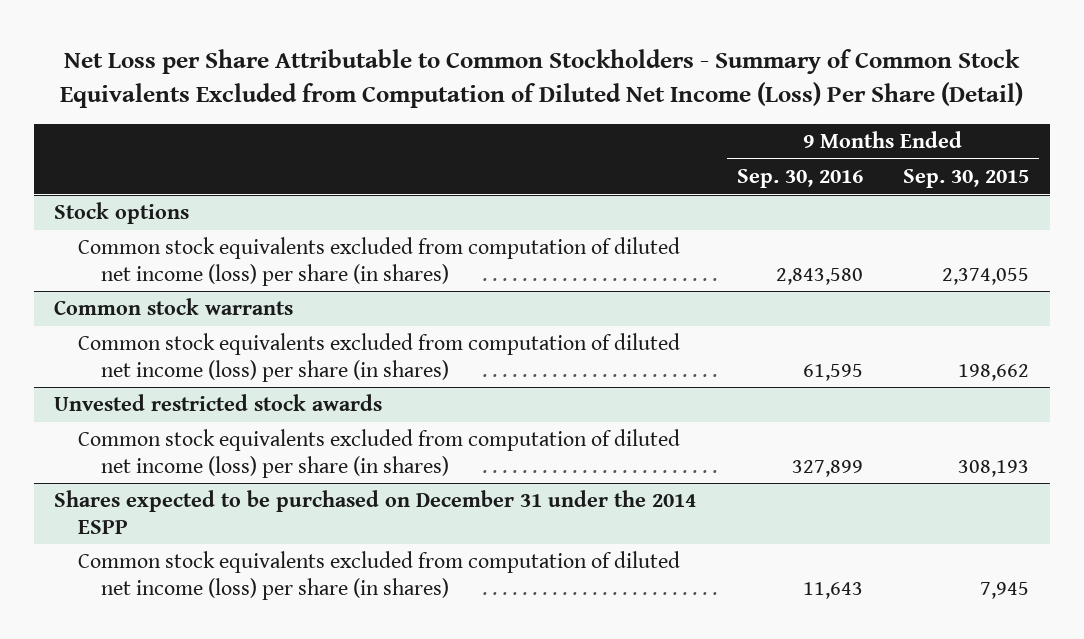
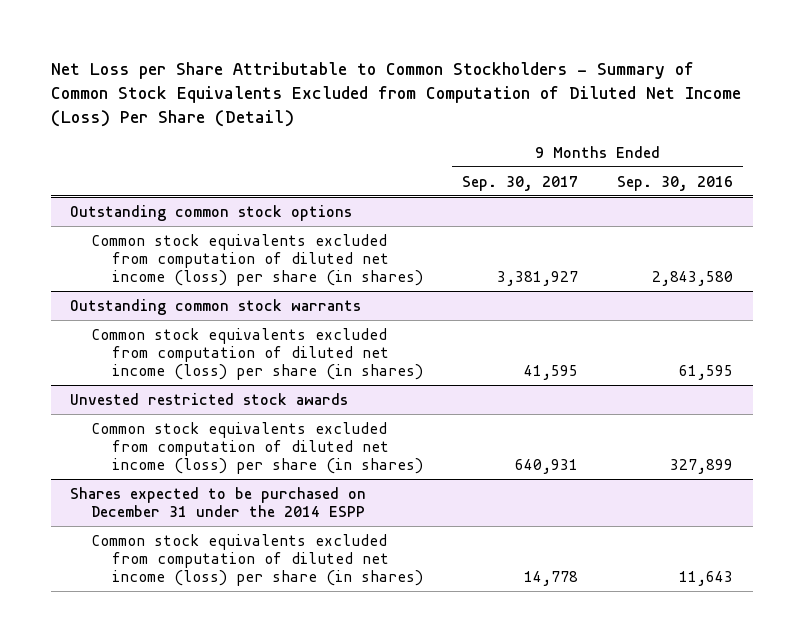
[903,169,1030,189] Sep. 30, 2015 -> none
none -> [462,175,579,191] Sep. 30, 2017
[54,202,190,225] Stock options -> [70,204,353,221] Outstanding common stock options
[54,298,294,316] Common stock warrants -> [70,298,362,315] Outstanding common stock warrants

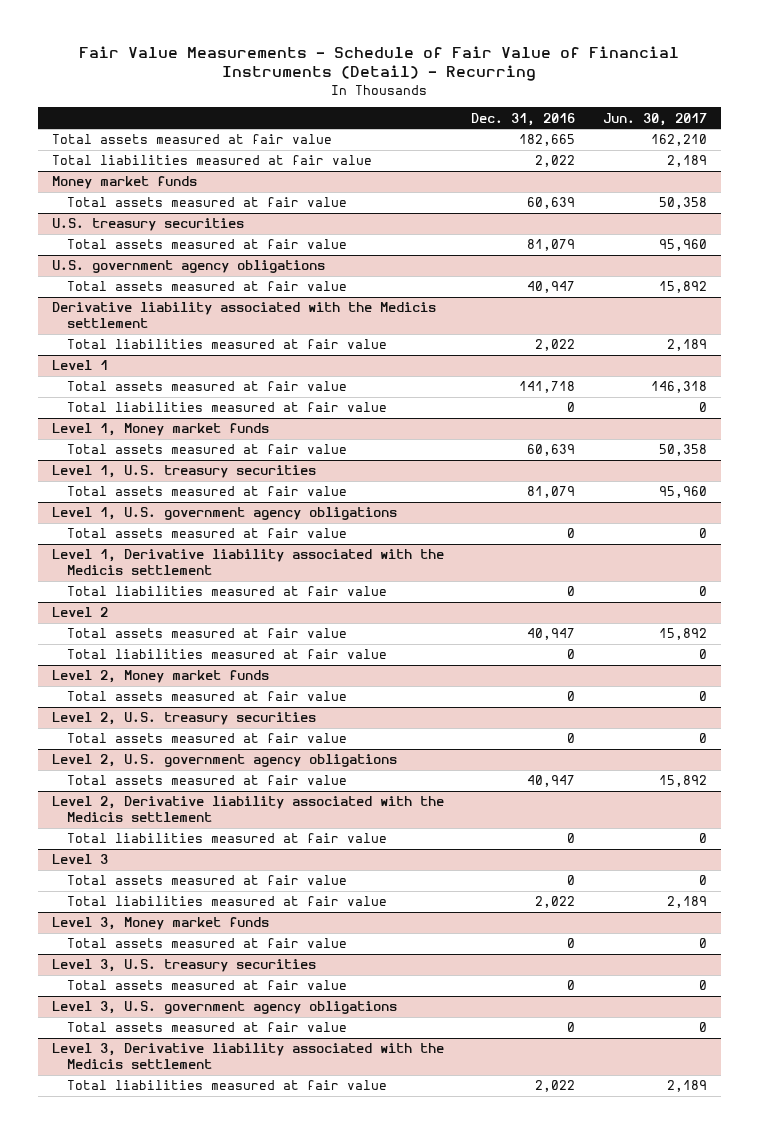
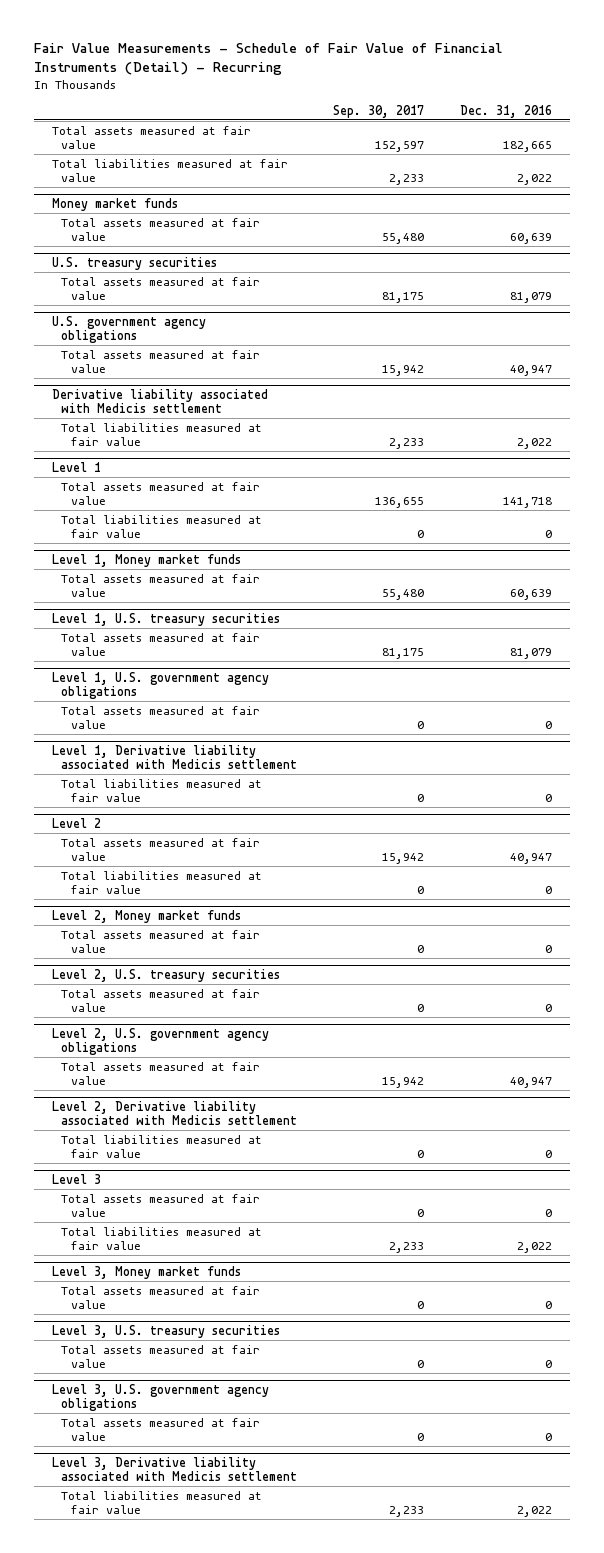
[602,112,707,126] Jun. 30, 2017 -> none
none -> [333,104,425,118] Sep. 30, 2017
[51,302,436,328] Derivative liability associated with the Medicis settlement -> [51,388,268,414] Derivative liability associated with Medicis settlement
[51,549,444,575] Level 1, Derivative liability associated with the Medicis settlement -> [51,744,298,770] Level 1, Derivative liability associated with Medicis settlement
[51,796,444,822] Level 2, Derivative liability associated with the Medicis settlement -> [51,1100,298,1126] Level 2, Derivative liability associated with Medicis settlement
[51,1043,444,1069] Level 3, Derivative liability associated with the Medicis settlement -> [51,1456,298,1482] Level 3, Derivative liability associated with Medicis settlement

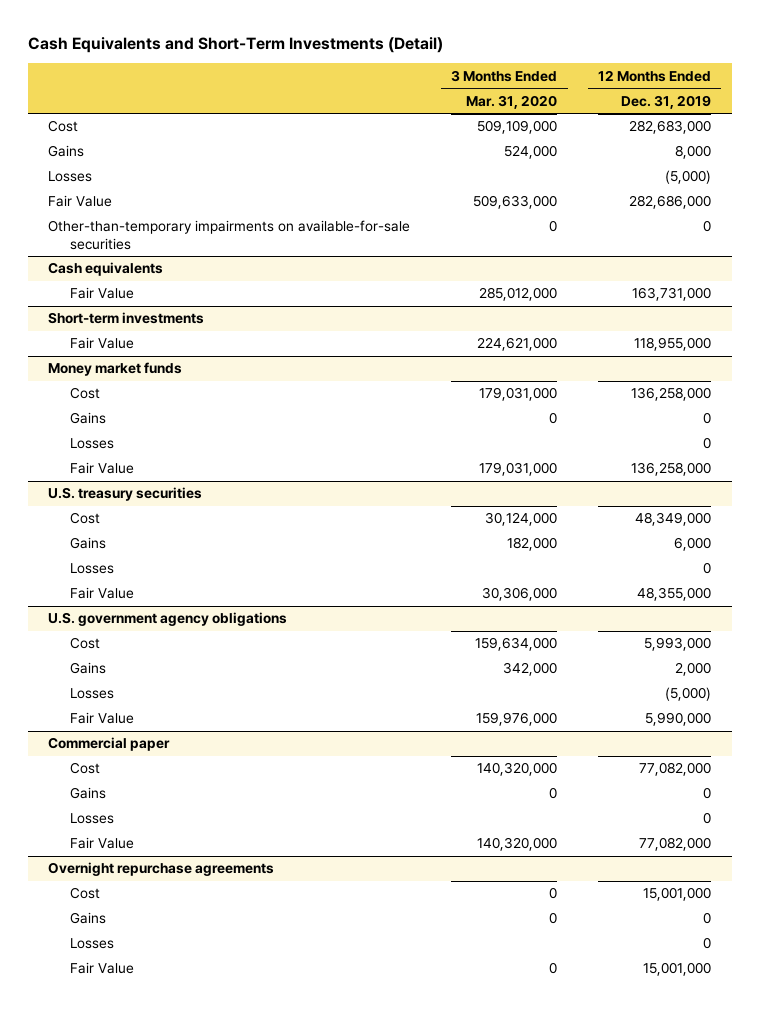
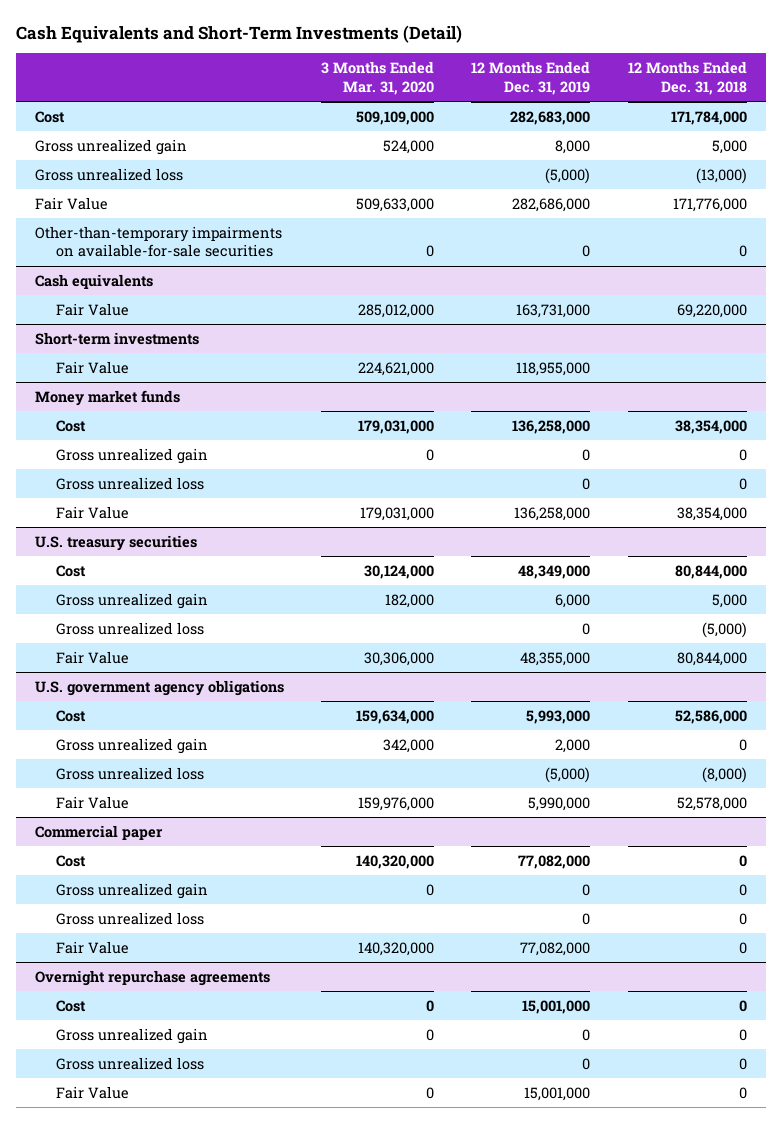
none -> [627,61,747,95] 12 Months Ended Dec. 31, 2018
[48,145,85,158] Gains -> [34,138,187,155] Gross unrealized gain
[48,171,93,183] Losses -> [34,167,183,181] Gross unrealized loss
[70,412,107,425] Gains -> [56,447,209,464] Gross unrealized gain
[70,438,115,450] Losses -> [56,476,205,490] Gross unrealized loss
[70,537,107,550] Gains -> [56,592,209,609] Gross unrealized gain
[70,563,115,575] Losses -> [56,621,205,635] Gross unrealized loss
[70,662,107,675] Gains -> [56,737,209,754] Gross unrealized gain
[70,688,115,700] Losses -> [56,766,205,780] Gross unrealized loss
[70,787,107,800] Gains -> [56,882,209,899] Gross unrealized gain
[70,813,115,825] Losses -> [56,911,205,925] Gross unrealized loss
[70,912,107,925] Gains -> [56,1027,209,1044] Gross unrealized gain
[70,938,115,950] Losses -> [56,1056,205,1070] Gross unrealized loss

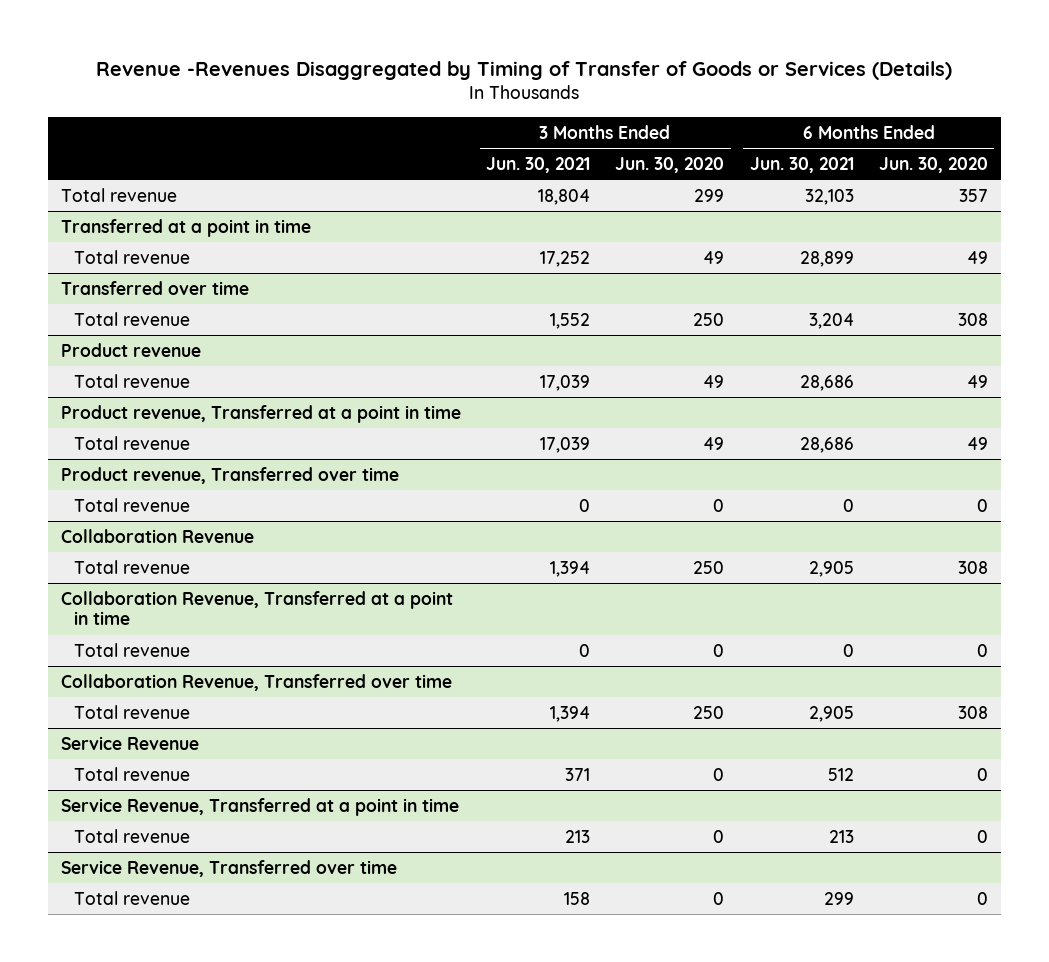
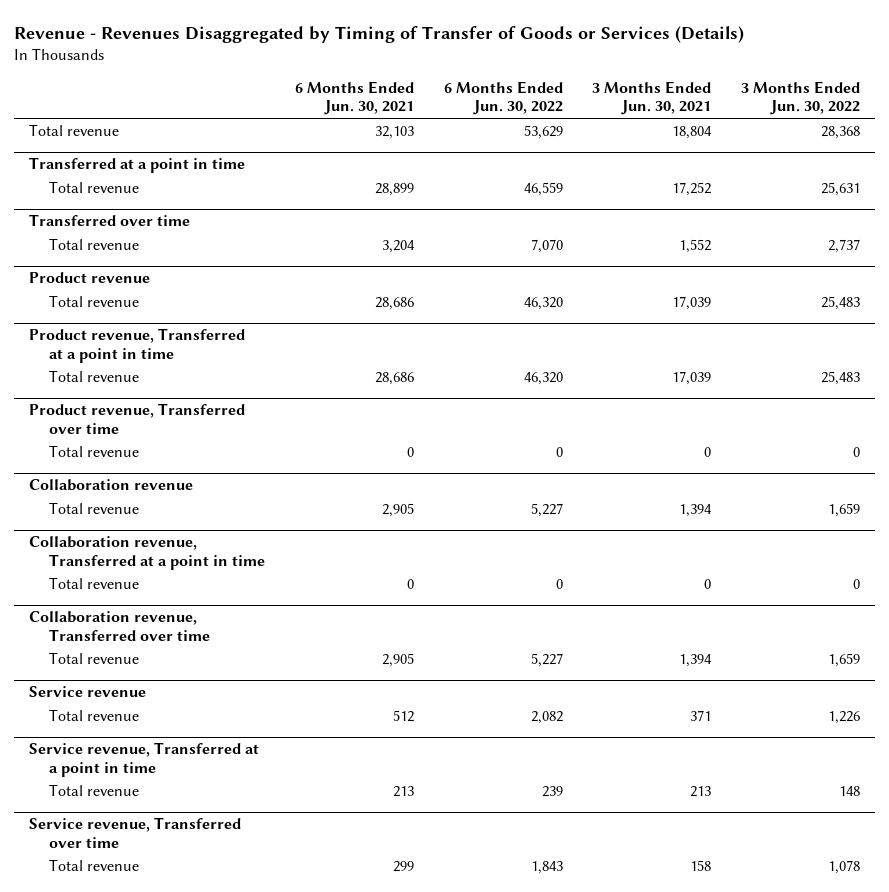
[96,60,953,80] Revenue -Revenues Disaggregated by Timing of Transfer of Goods or Services (Details) -> [14,25,745,43] Revenue - Revenues Disaggregated by Timing of Transfer of Goods or Services (Details)
[615,157,725,174] Jun. 30, 2020 -> none
[878,157,988,174] Jun. 30, 2020 -> none
none -> [443,81,563,116] 6 Months Ended Jun. 30, 2022
none -> [741,81,861,116] 3 Months Ended Jun. 30, 2022
[60,528,254,543] Collaboration Revenue -> [28,479,193,492] Collaboration revenue
[60,590,453,626] Collaboration Revenue, Transferred at a point in time -> [28,536,265,570] Collaboration revenue, Transferred at a point in time
[60,673,452,691] Collaboration Revenue, Transferred over time -> [28,611,210,641] Collaboration revenue, Transferred over time
[60,735,199,750] Service Revenue -> [28,686,146,698] Service revenue
[60,797,459,816] Service Revenue, Transferred at a point in time -> [28,742,259,777] Service revenue, Transferred at a point in time
[60,859,397,877] Service Revenue, Transferred over time -> [28,817,241,848] Service revenue, Transferred over time

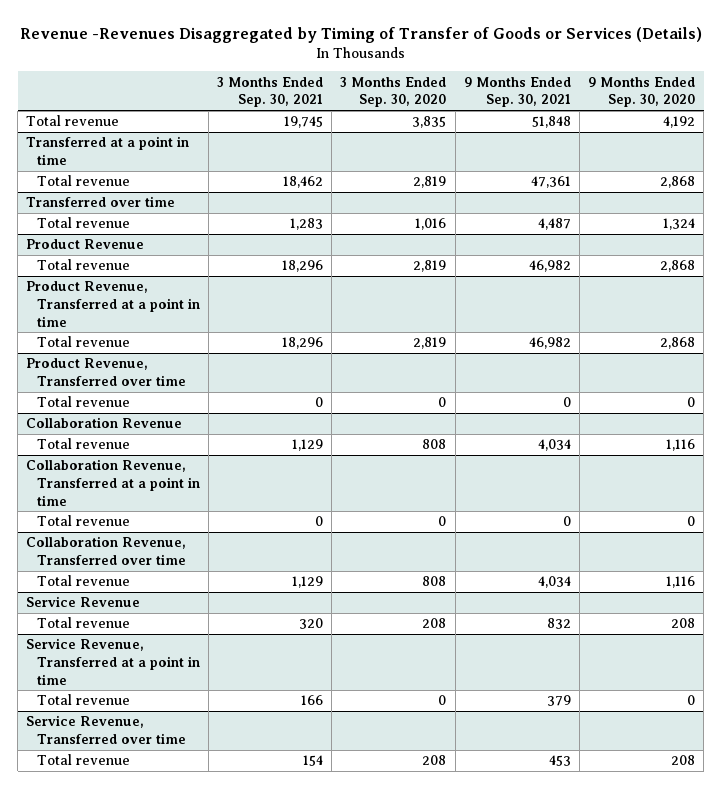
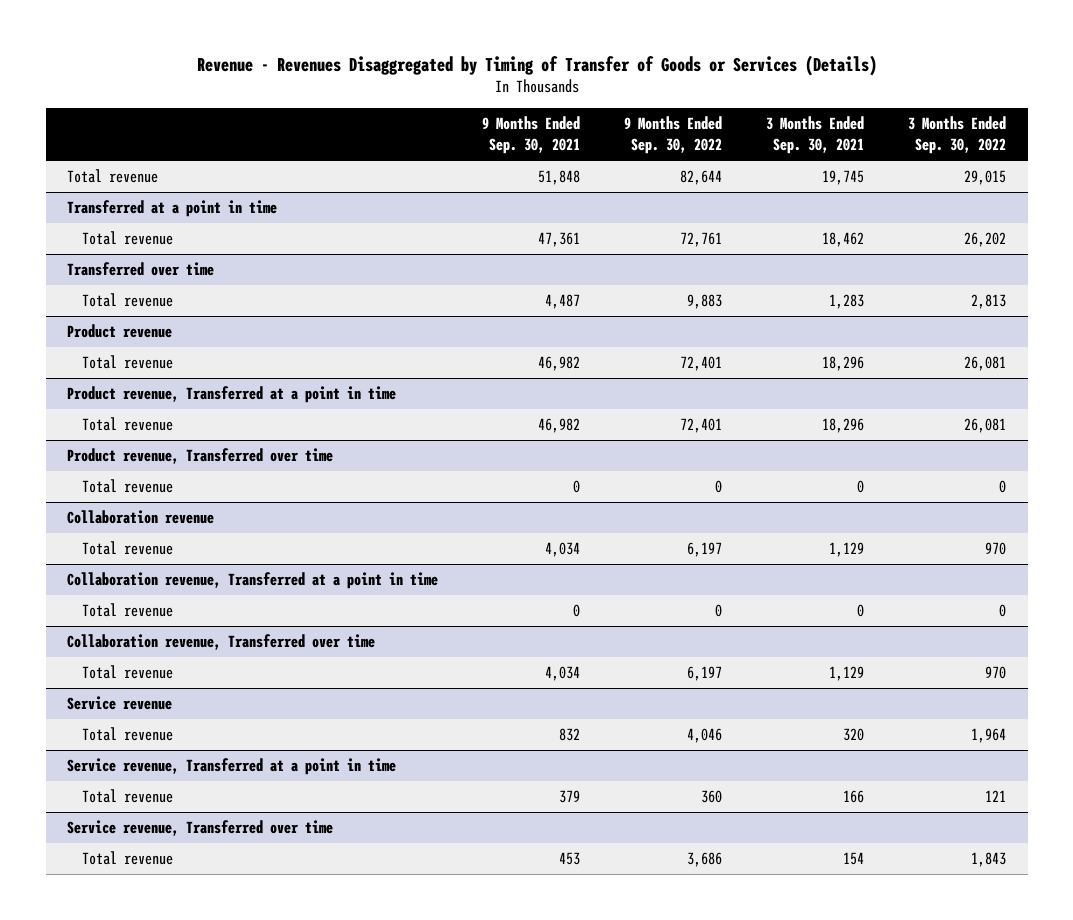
[19,27,702,44] Revenue -Revenues Disaggregated by Timing of Transfer of Goods or Services (Details) -> [196,54,877,76] Revenue - Revenues Disaggregated by Timing of Transfer of Goods or Services (Details)
[340,76,447,108] 3 Months Ended Sep. 30, 2020 -> none
[588,76,696,108] 9 Months Ended Sep. 30, 2020 -> none
none -> [624,116,723,155] 9 Months Ended Sep. 30, 2022
none -> [907,116,1006,155] 3 Months Ended Sep. 30, 2022
[26,239,145,250] Product Revenue -> [67,324,173,339] Product revenue
[26,281,200,327] Product Revenue, Transferred at a point in time -> [67,386,397,404] Product revenue, Transferred at a point in time
[26,358,186,386] Product Revenue, Transferred over time -> [67,448,334,465] Product revenue, Transferred over time
[26,417,183,429] Collaboration Revenue -> [67,510,215,525] Collaboration revenue
[26,459,200,506] Collaboration Revenue, Transferred at a point in time -> [67,572,439,590] Collaboration revenue, Transferred at a point in time
[26,536,187,565] Collaboration Revenue, Transferred over time -> [67,634,376,651] Collaboration revenue, Transferred over time
[26,596,141,608] Service Revenue -> [67,696,173,711] Service revenue
[26,638,200,685] Service Revenue, Transferred at a point in time -> [67,758,397,776] Service revenue, Transferred at a point in time
[26,715,186,744] Service Revenue, Transferred over time -> [67,820,334,837] Service revenue, Transferred over time

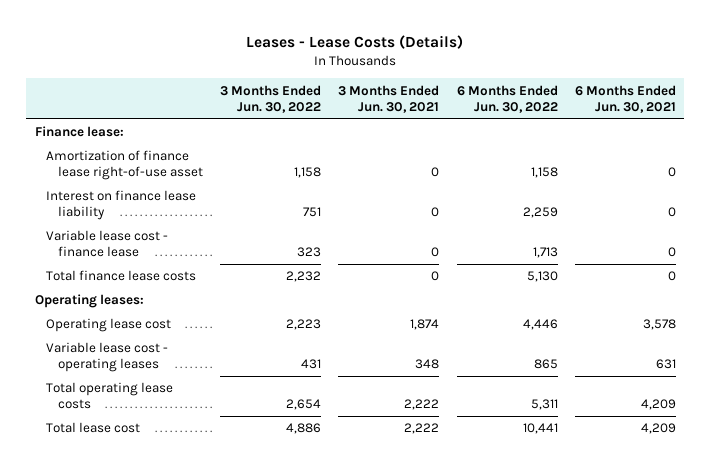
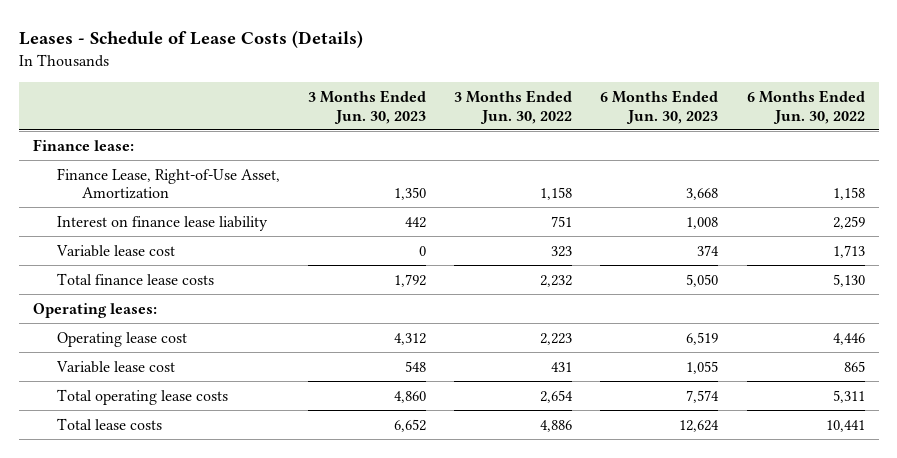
[246,35,464,50] Leases - Lease Costs (Details) -> [18,30,363,49] Leases - Schedule of Lease Costs (Details)
[338,84,440,113] 3 Months Ended Jun. 30, 2021 -> none
[574,84,676,113] 6 Months Ended Jun. 30, 2021 -> none
none -> [308,89,427,124] 3 Months Ended Jun. 30, 2023
none -> [600,89,719,124] 6 Months Ended Jun. 30, 2023
[46,150,203,181] Amortization of finance lease right-of-use asset -> [57,167,281,200] Finance Lease, Right-of-Use Asset, Amortization
[46,230,169,258] Variable lease cost - finance lease -> [56,244,176,257] Variable lease cost
[46,342,169,373] Variable lease cost - operating leases -> [56,360,176,373] Variable lease cost
[46,422,141,434] Total lease cost -> [57,417,163,430] Total lease costs

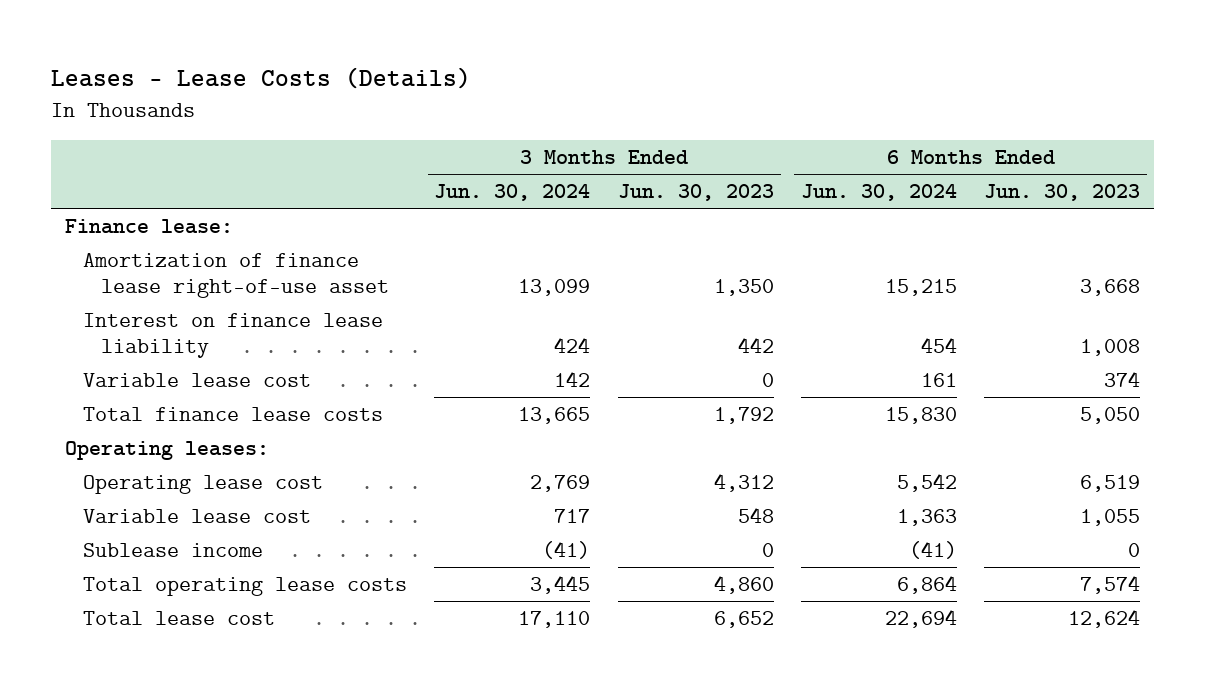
[18,30,363,49] Leases - Schedule of Lease Costs (Details) -> [51,67,472,90] Leases - Lease Costs (Details)
[454,89,573,124] 3 Months Ended Jun. 30, 2022 -> none
[746,89,865,124] 6 Months Ended Jun. 30, 2022 -> none
none -> [434,184,591,202] Jun. 30, 2024
none -> [801,184,958,202] Jun. 30, 2024
[57,167,281,200] Finance Lease, Right-of-Use Asset, Amortization -> [83,253,390,299] Amortization of finance lease right-of-use asset
none -> [83,543,264,558] Sublease income
[57,417,163,430] Total lease costs -> [83,611,276,626] Total lease cost

